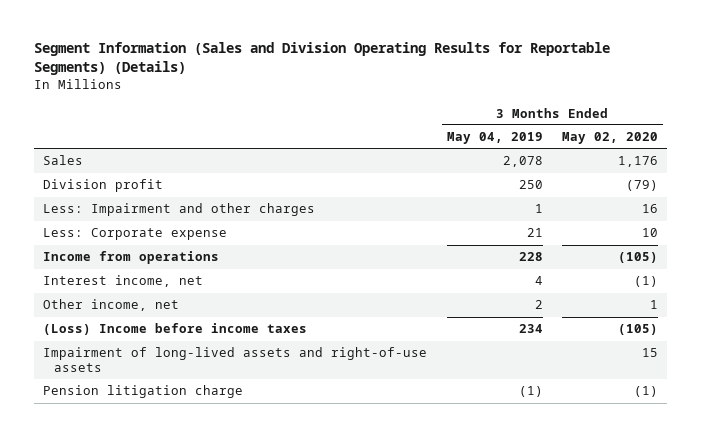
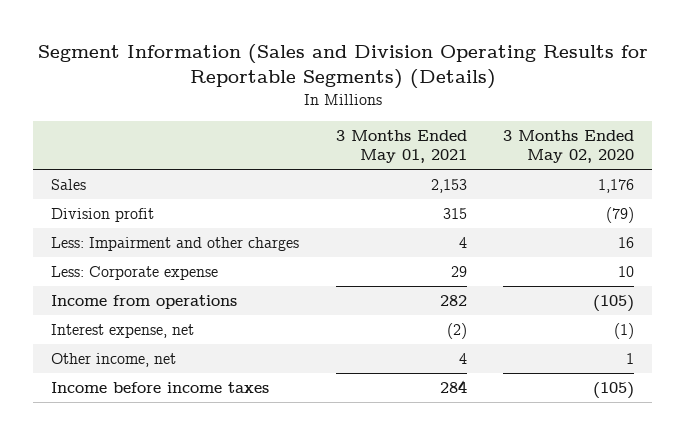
[446,132,543,145] May 04, 2019 -> none
none -> [335,129,467,164] 3 Months Ended May 01, 2021
[43,275,204,288] Interest income, net -> [51,323,195,338] Interest expense, net
[43,347,428,372] Impairment of long-lived assets and right-of-use assets -> none
[43,385,244,399] Pension litigation charge -> none
[43,323,308,336] (Loss) Income before income taxes -> [51,381,270,393] Income before income taxes

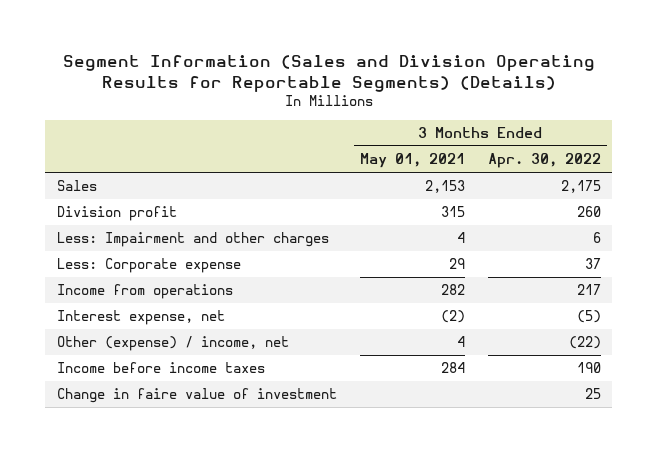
[503,129,635,164] 3 Months Ended May 02, 2020 -> none
none -> [487,153,601,169] Apr. 30, 2022
[51,352,177,367] Other income, net -> [56,336,289,352] Other (expense) / income, net
none -> [56,388,337,404] Change in faire value of investment

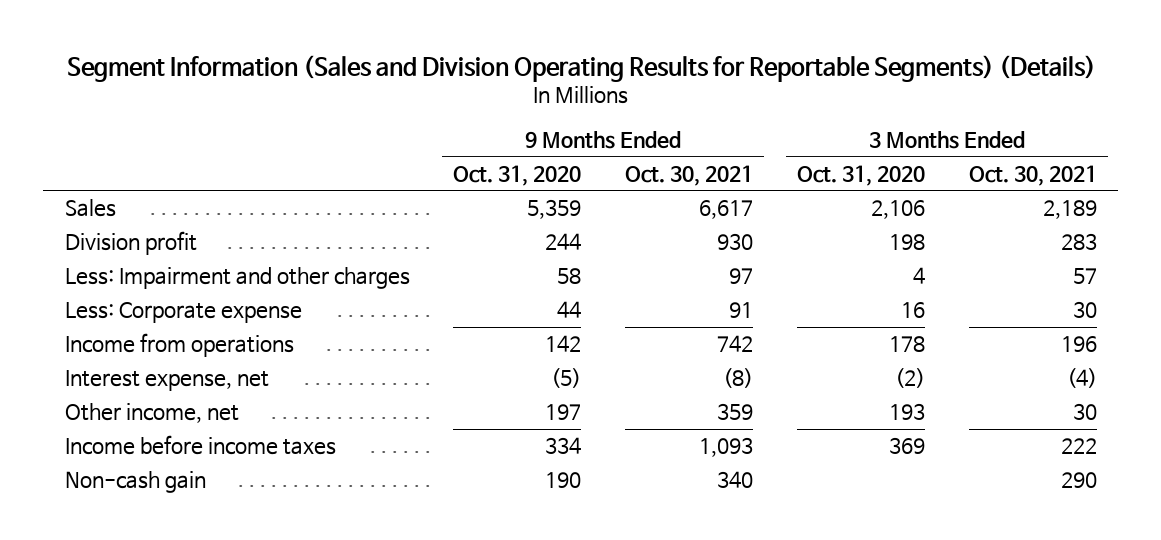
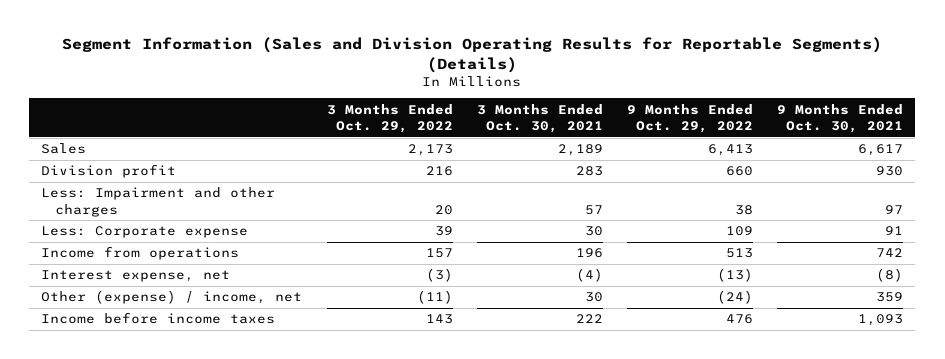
[453,164,582,186] Oct. 31, 2020 -> none
[796,164,925,186] Oct. 31, 2020 -> none
none -> [326,103,453,133] 3 Months Ended Oct. 29, 2022
none -> [626,103,753,133] 9 Months Ended Oct. 29, 2022
[64,403,239,424] Other income, net -> [41,290,303,305] Other (expense) / income, net
[64,471,206,494] Non-cash gain -> none

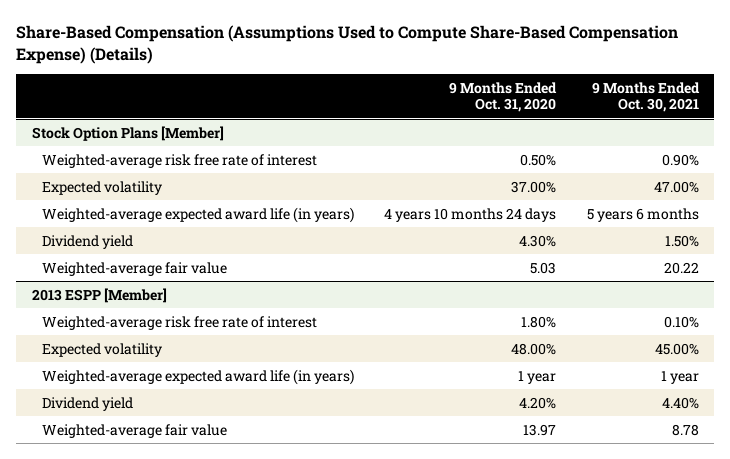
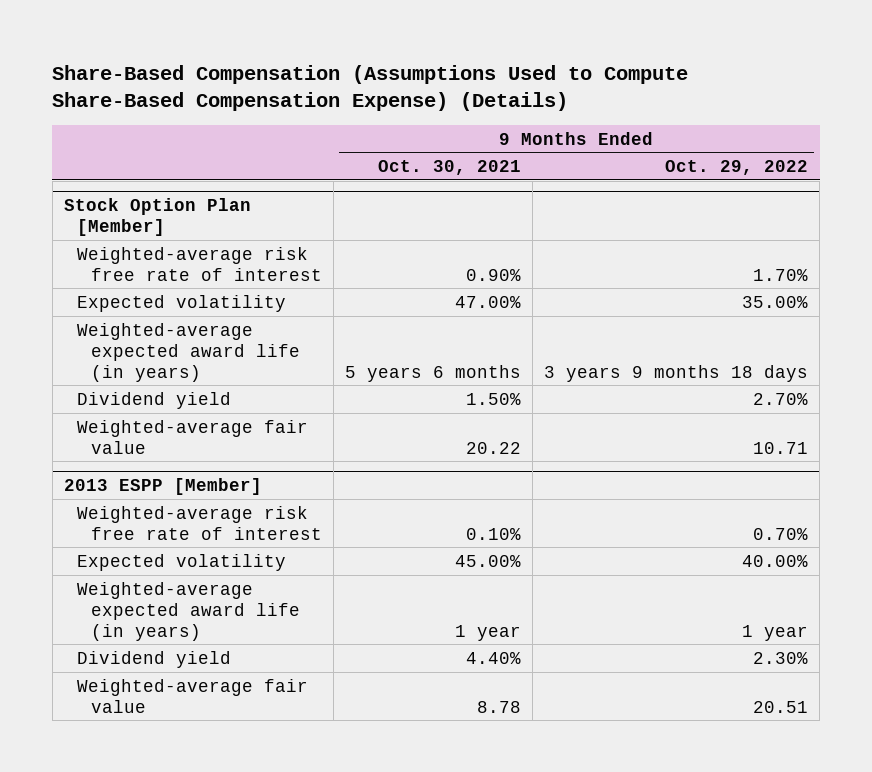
[449,81,558,112] 9 Months Ended Oct. 31, 2020 -> none
none -> [665,160,809,176] Oct. 29, 2022
[31,125,224,141] Stock Option Plans [Member] -> [63,198,251,237] Stock Option Plan [Member]

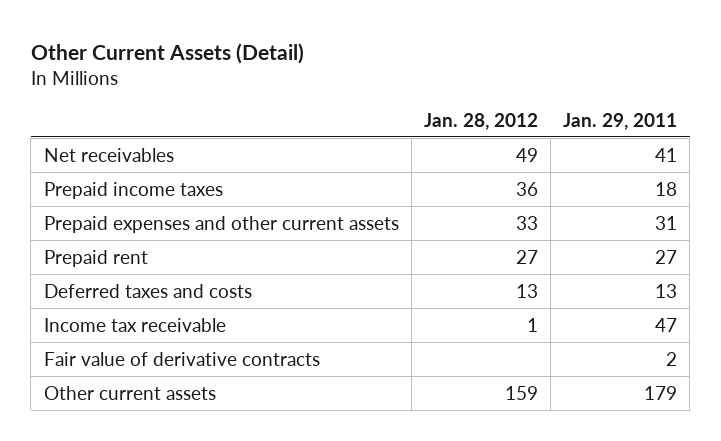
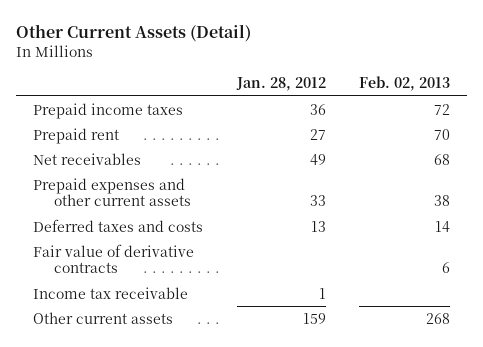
[563,112,678,130] Jan. 29, 2011 -> none
none -> [359,76,451,92] Feb. 02, 2013
[43,147,174,162] Net receivables -> [33,152,142,165] Net receivables
[43,215,399,233] Prepaid expenses and other current assets -> [33,177,192,207] Prepaid expenses and other current assets
[43,317,226,332] Income tax receivable -> [33,286,189,299] Income tax receivable

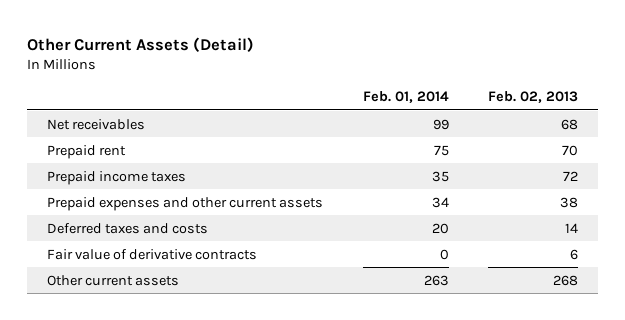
[235,77,326,92] Jan. 28, 2012 -> none
none -> [362,91,449,104] Feb. 01, 2014
[33,127,120,144] Prepaid rent -> [46,144,126,159] Prepaid rent
[33,102,184,119] Prepaid income taxes -> [46,170,186,185] Prepaid income taxes
[33,286,189,299] Income tax receivable -> none

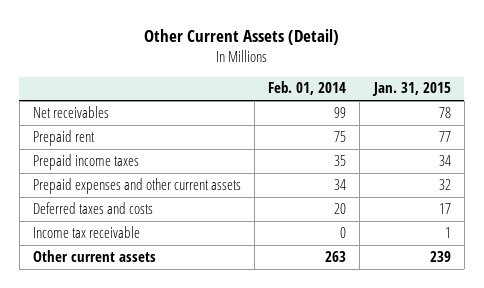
[488,91,579,104] Feb. 02, 2013 -> none
none -> [371,82,451,97] Jan. 31, 2015
[46,248,257,260] Fair value of derivative contracts -> none
none -> [33,225,141,238] Income tax receivable

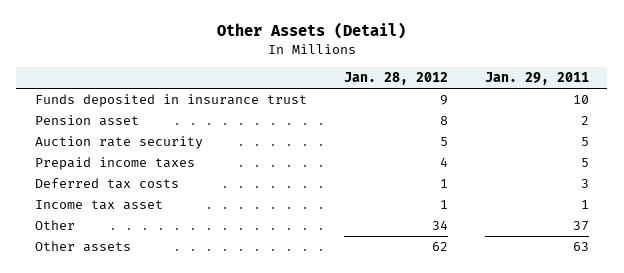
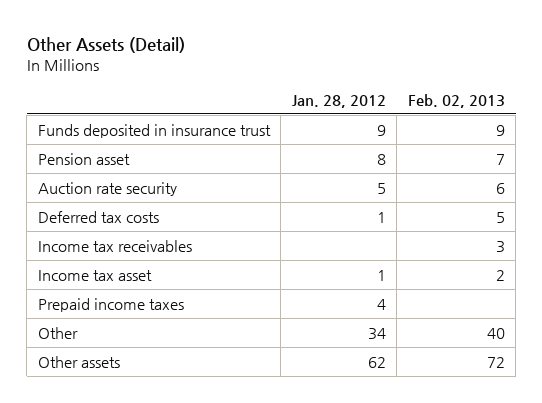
[484,72,589,86] Jan. 29, 2011 -> none
none -> [407,93,505,108] Feb. 02, 2013
none -> [37,239,192,252] Income tax receivables
[34,156,195,170] Prepaid income taxes -> [37,297,184,312] Prepaid income taxes

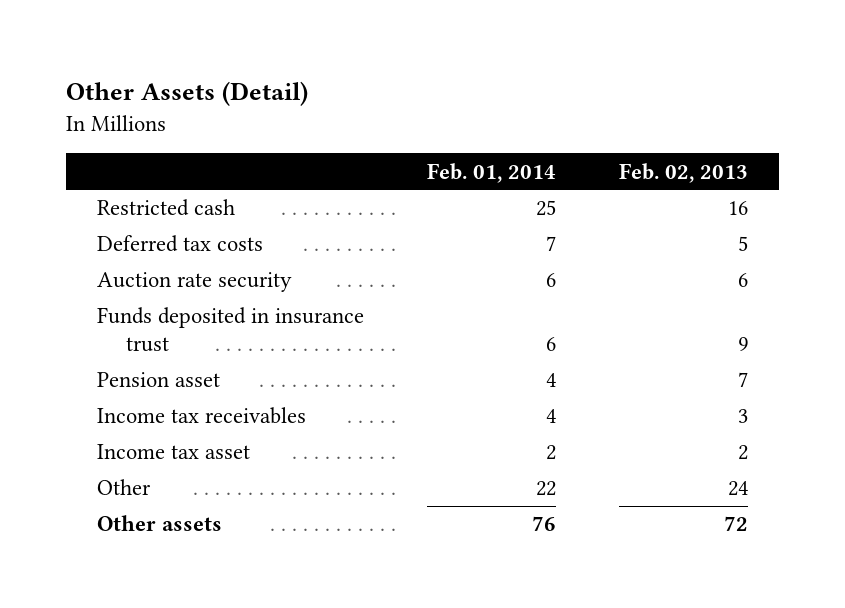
[291,94,386,108] Jan. 28, 2012 -> none
none -> [426,162,556,183] Feb. 01, 2014
none -> [97,199,236,217] Restricted cash
[37,210,159,223] Deferred tax costs -> [97,235,264,253] Deferred tax costs
[37,181,177,196] Auction rate security -> [97,272,293,293] Auction rate security
[37,297,184,312] Prepaid income taxes -> none
[486,327,505,339] 40 -> [727,481,748,497] 24

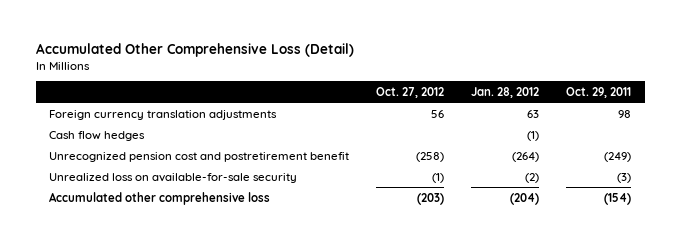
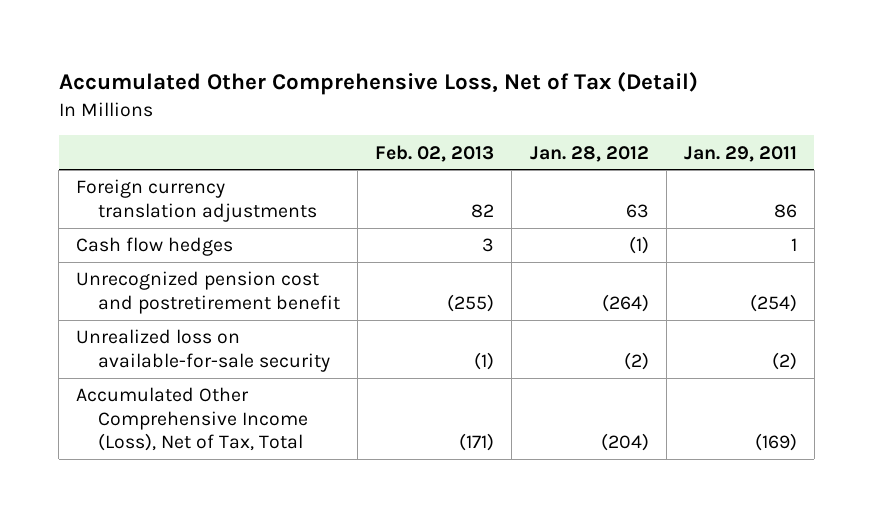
[35,42,354,57] Accumulated Other Comprehensive Loss (Detail) -> [58,72,698,96] Accumulated Other Comprehensive Loss, Net of Tax (Detail)
[376,86,445,98] Oct. 27, 2012 -> none
[566,86,632,98] Oct. 29, 2011 -> none
none -> [375,144,495,162] Feb. 02, 2013
none -> [683,145,797,162] Jan. 29, 2011
[49,191,271,205] Accumulated other comprehensive loss -> [76,387,308,452] Accumulated Other Comprehensive Income (Loss), Net of Tax, Total

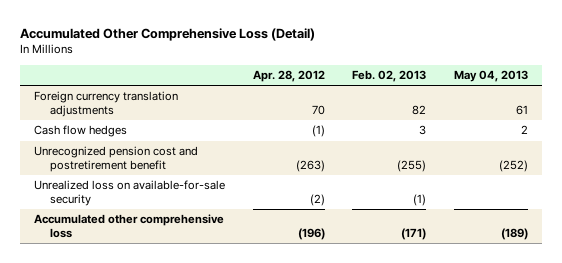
[58,72,698,96] Accumulated Other Comprehensive Loss, Net of Tax (Detail) -> [20,27,316,41] Accumulated Other Comprehensive Loss (Detail)
[529,145,649,162] Jan. 28, 2012 -> none
[683,145,797,162] Jan. 29, 2011 -> none
none -> [252,70,325,83] Apr. 28, 2012
none -> [454,70,529,83] May 04, 2013
[76,387,308,452] Accumulated Other Comprehensive Income (Loss), Net of Tax, Total -> [33,214,224,238] Accumulated other comprehensive loss

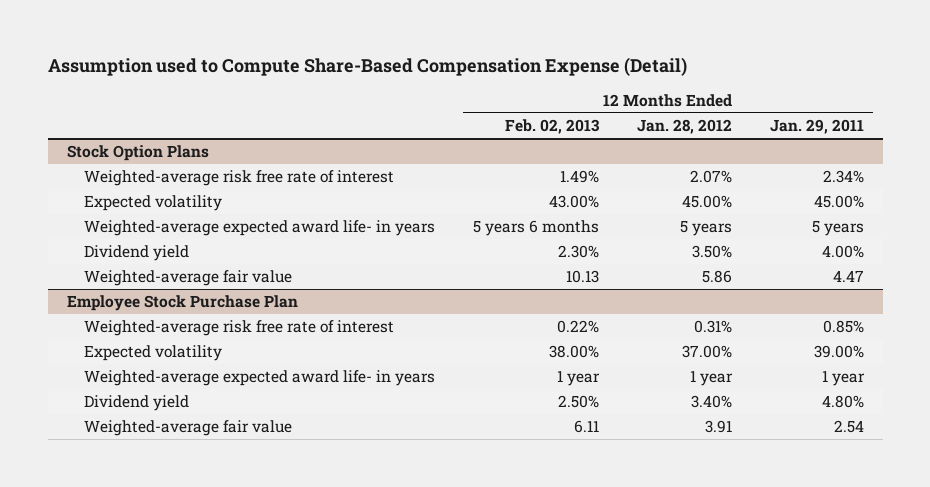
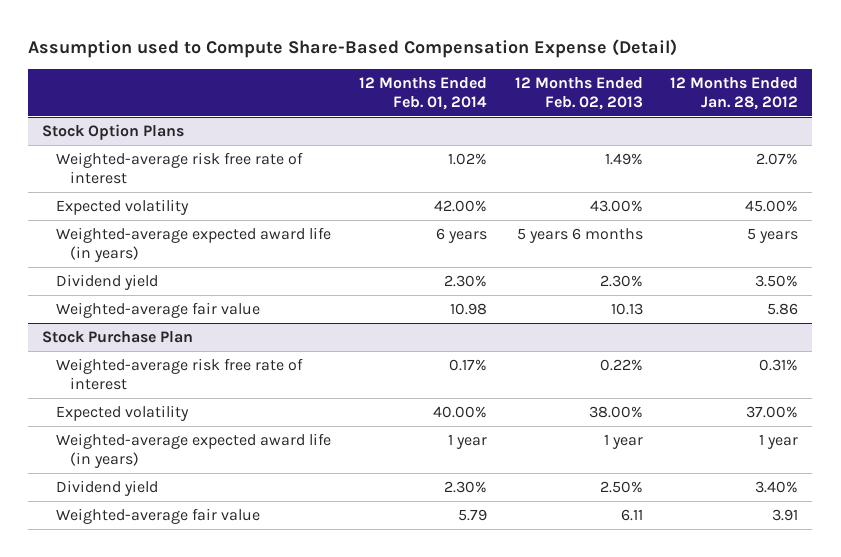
[769,119,864,135] Jan. 29, 2011 -> none
none -> [358,76,487,110] 12 Months Ended Feb. 01, 2014
[83,220,435,237] Weighted-average expected award life- in years -> [56,226,332,263] Weighted-average expected award life (in years)
[66,295,298,312] Employee Stock Purchase Plan -> [42,330,194,343] Stock Purchase Plan
[83,370,435,387] Weighted-average expected award life- in years -> [56,432,332,469] Weighted-average expected award life (in years)

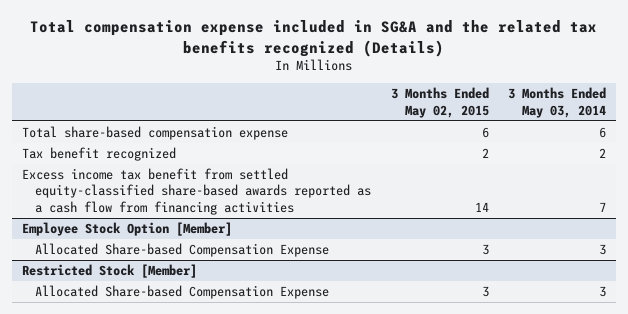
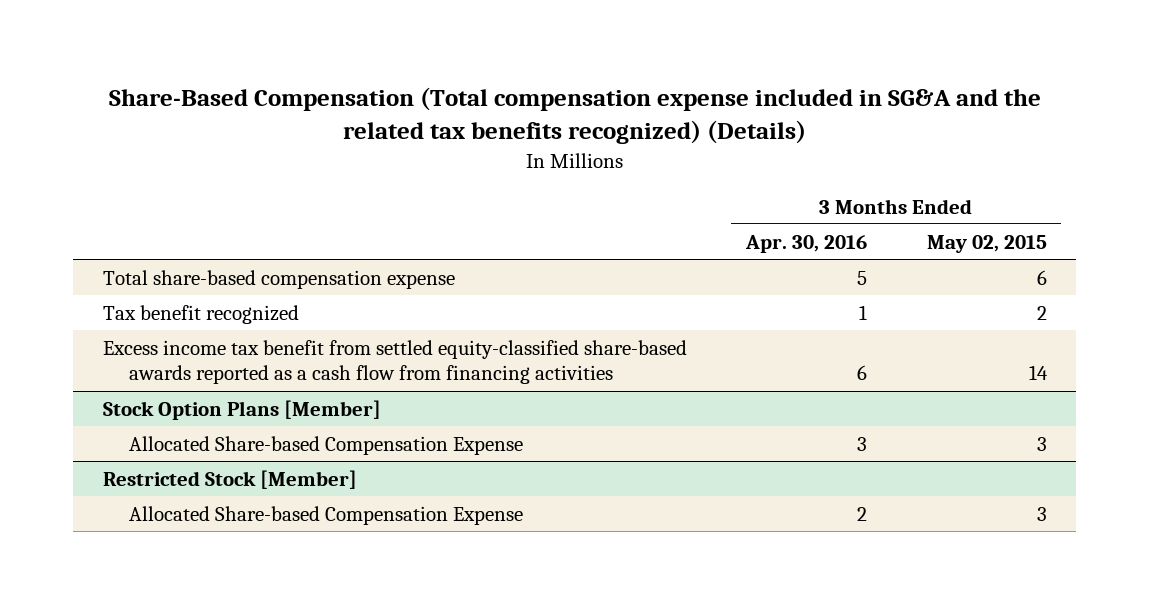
[30,20,598,57] Total compensation expense included in SG&A and the related tax benefits recognized (Details) -> [108,87,1041,144] Share-Based Compensation (Total compensation expense included in SG&A and the related tax benefits recognized) (Details)
[508,87,607,118] 3 Months Ended May 03, 2014 -> none
none -> [745,234,868,253] Apr. 30, 2016
[21,221,232,236] Employee Stock Option [Member] -> [102,399,381,420] Stock Option Plans [Member]

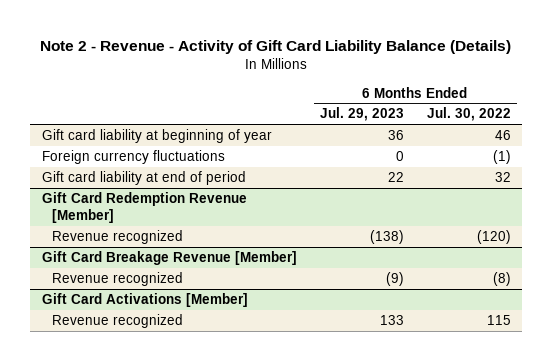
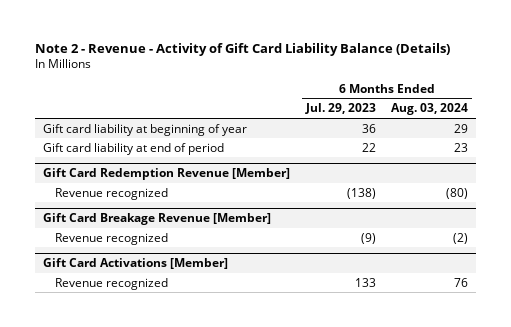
[426,107,511,122] Jul. 30, 2022 -> none
none -> [391,103,469,116] Aug. 03, 2024
[41,149,225,164] Foreign currency fluctuations -> none

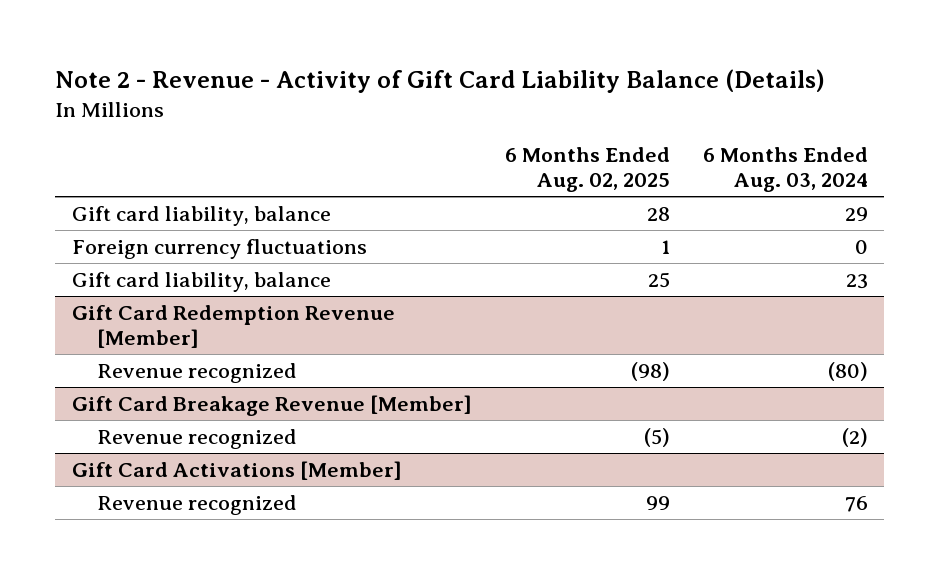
[304,103,376,115] Jul. 29, 2023 -> none
none -> [504,146,670,193] 6 Months Ended Aug. 02, 2025
[42,123,247,136] Gift card liability at beginning of year -> [71,205,331,226] Gift card liability, balance
none -> [71,238,367,259] Foreign currency fluctuations
[42,142,224,155] Gift card liability at end of period -> [71,271,331,292] Gift card liability, balance

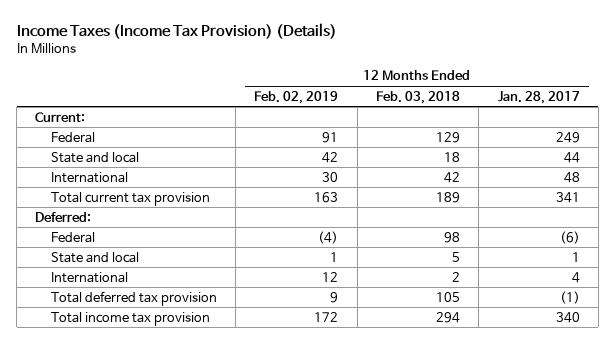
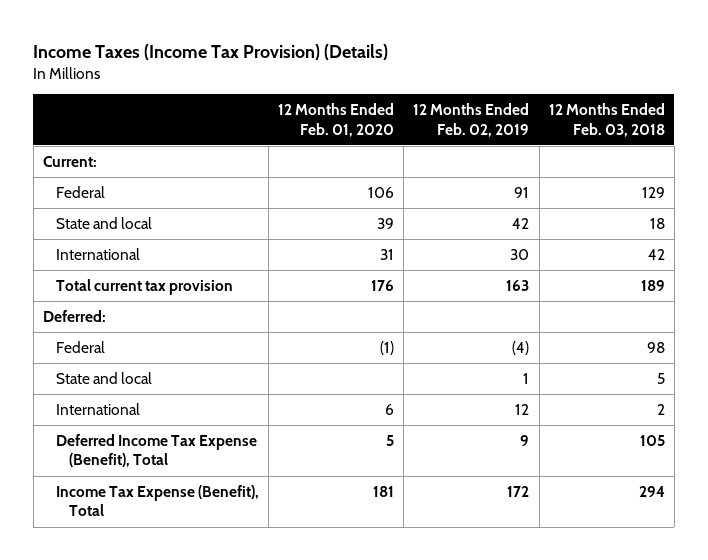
[497,90,580,104] Jan. 28, 2017 -> none
none -> [278,103,395,137] 12 Months Ended Feb. 01, 2020
[50,290,217,306] Total deferred tax provision -> [55,434,257,468] Deferred Income Tax Expense (Benefit), Total
[50,311,210,326] Total income tax provision -> [55,485,259,517] Income Tax Expense (Benefit), Total

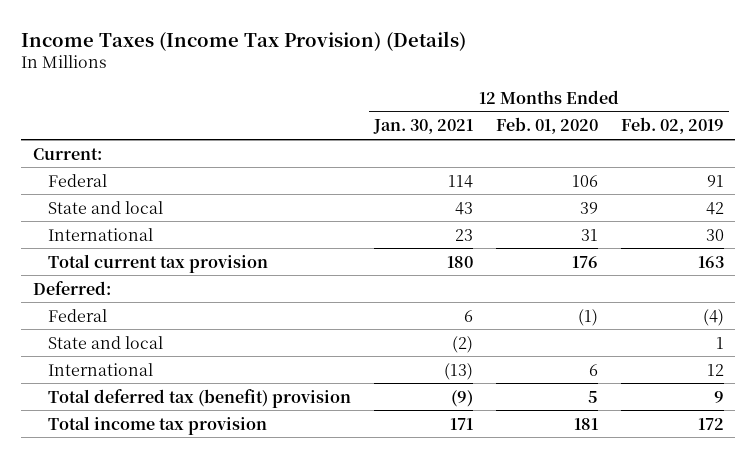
[548,103,665,137] 12 Months Ended Feb. 03, 2018 -> none
none -> [373,119,474,135] Jan. 30, 2021
[55,434,257,468] Deferred Income Tax Expense (Benefit), Total -> [48,388,352,408] Total deferred tax (benefit) provision
[55,485,259,517] Income Tax Expense (Benefit), Total -> [48,415,268,435] Total income tax provision

